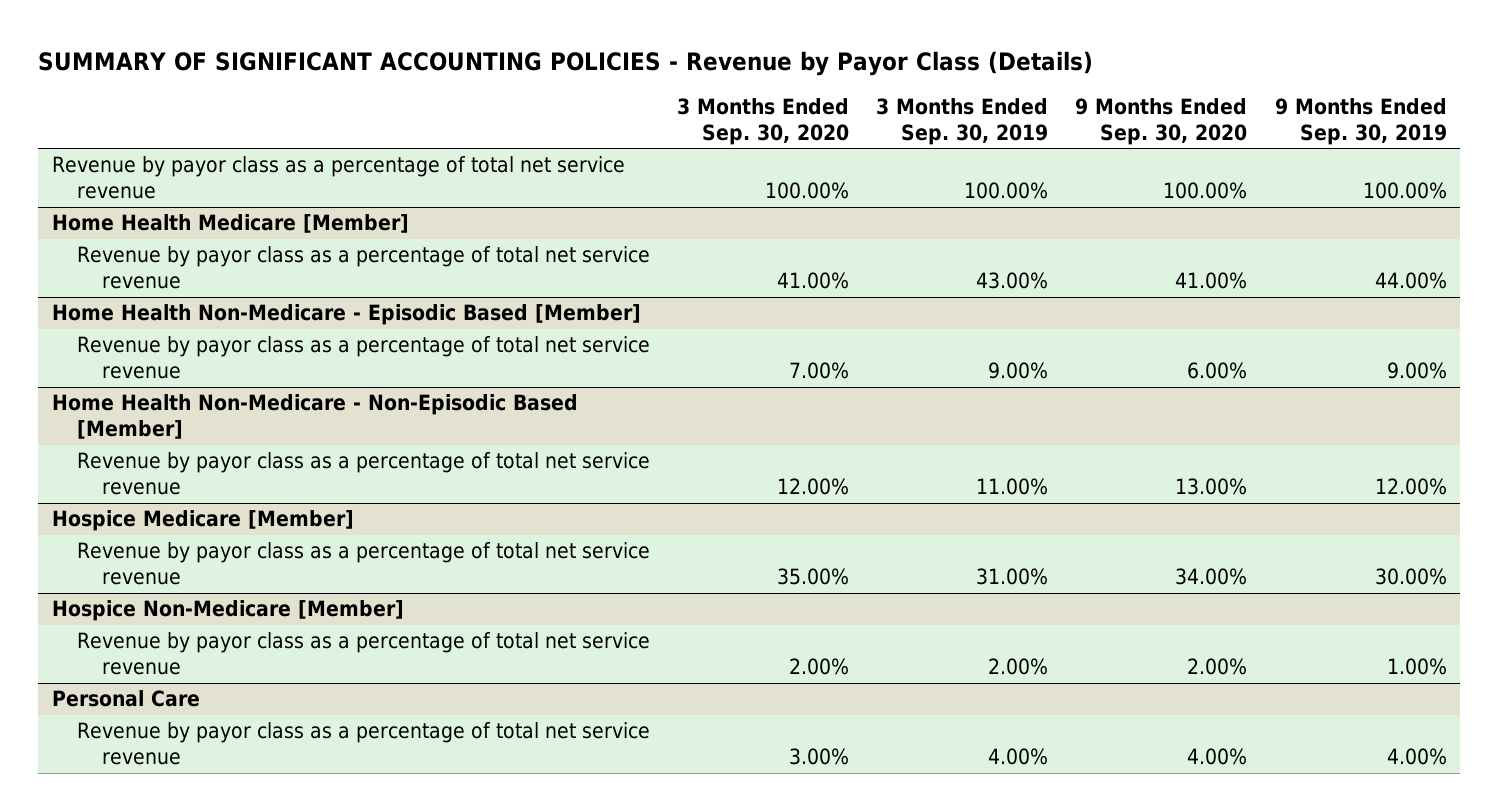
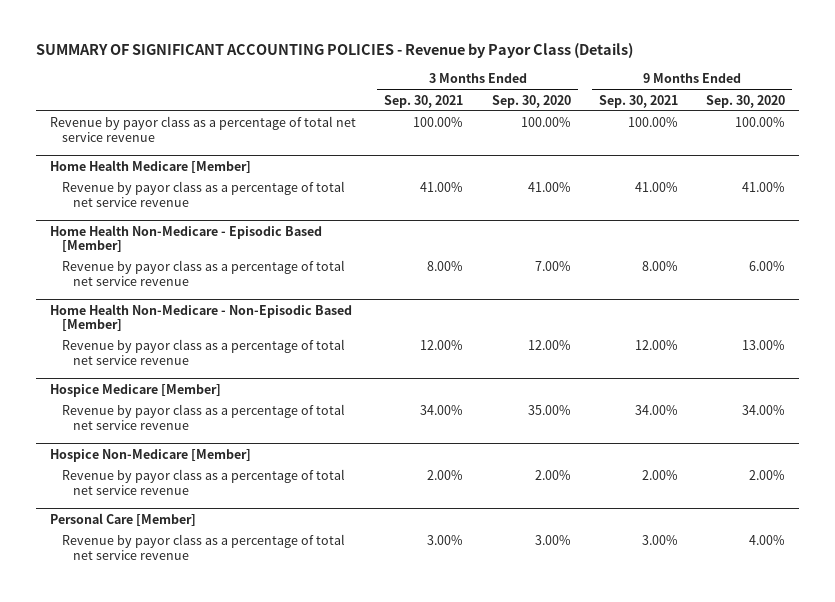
[876,98,1049,145] 3 Months Ended Sep. 30, 2019 -> none
[1274,98,1447,145] 9 Months Ended Sep. 30, 2019 -> none
none -> [384,94,464,108] Sep. 30, 2021
none -> [598,94,678,108] Sep. 30, 2021
[51,690,200,708] Personal Care -> [50,512,197,526] Personal Care [Member]

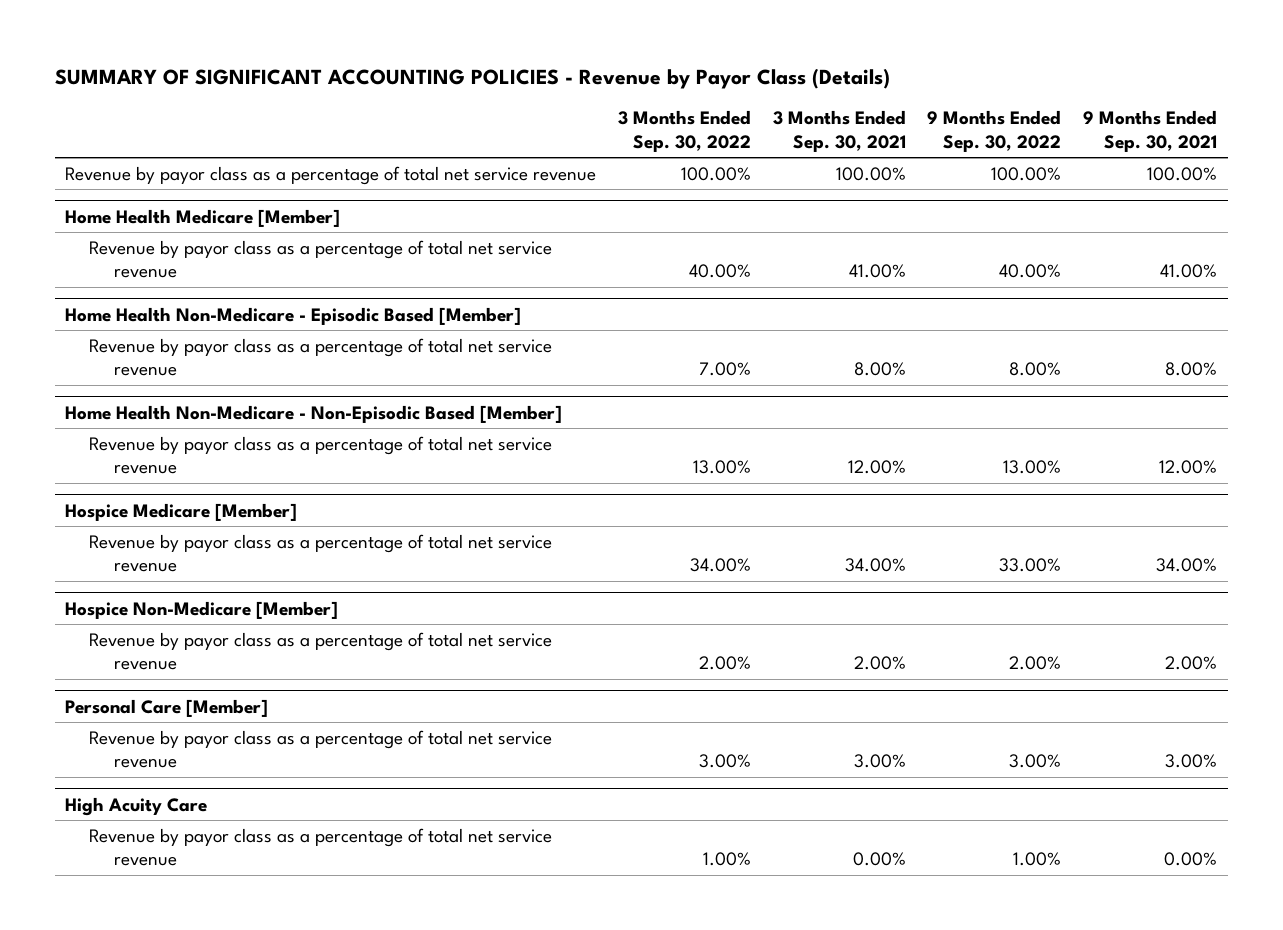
[491,94,571,108] Sep. 30, 2020 -> none
[706,94,786,108] Sep. 30, 2020 -> none
none -> [618,110,752,152] 3 Months Ended Sep. 30, 2022
none -> [927,110,1062,152] 9 Months Ended Sep. 30, 2022
none -> [65,796,208,816] High Acuity Care
none -> [89,827,553,867] Revenue by payor class as a percentage of total net service revenue

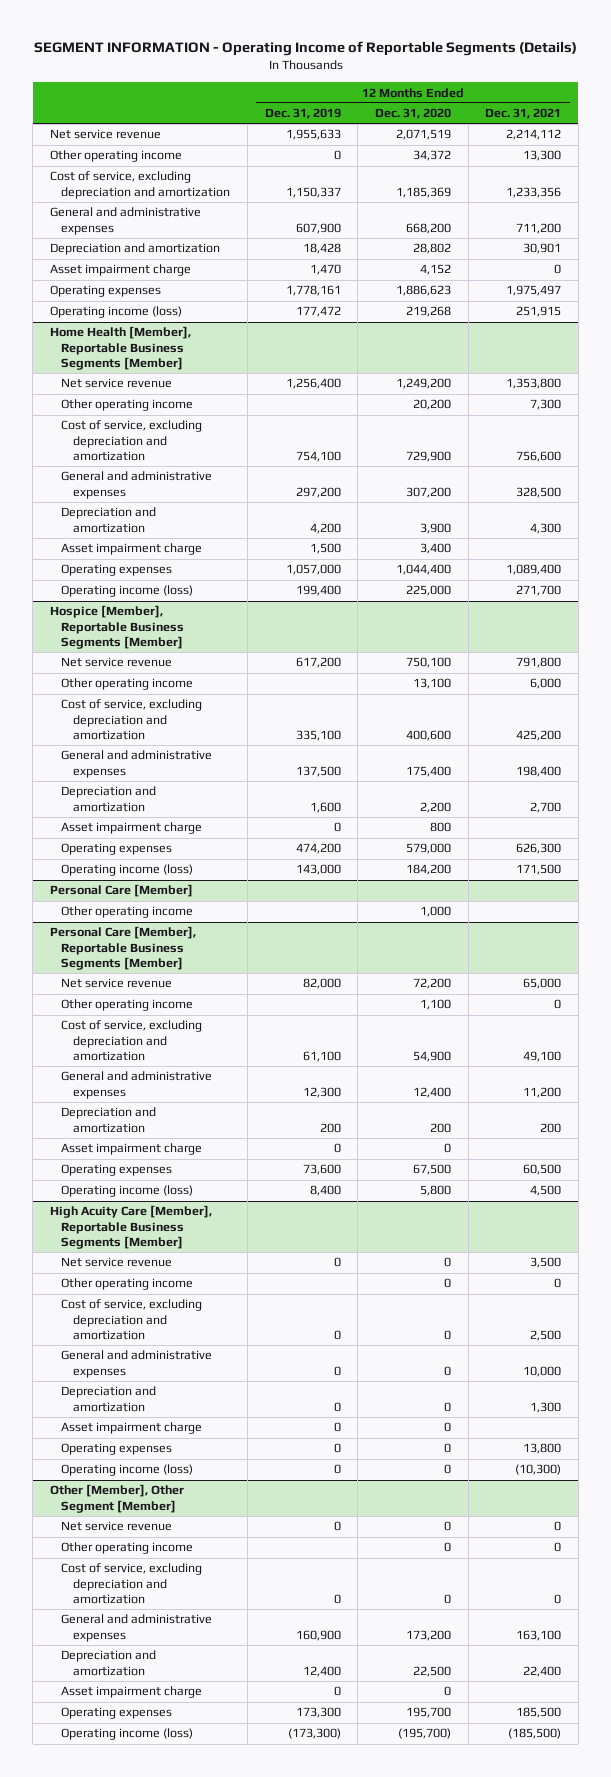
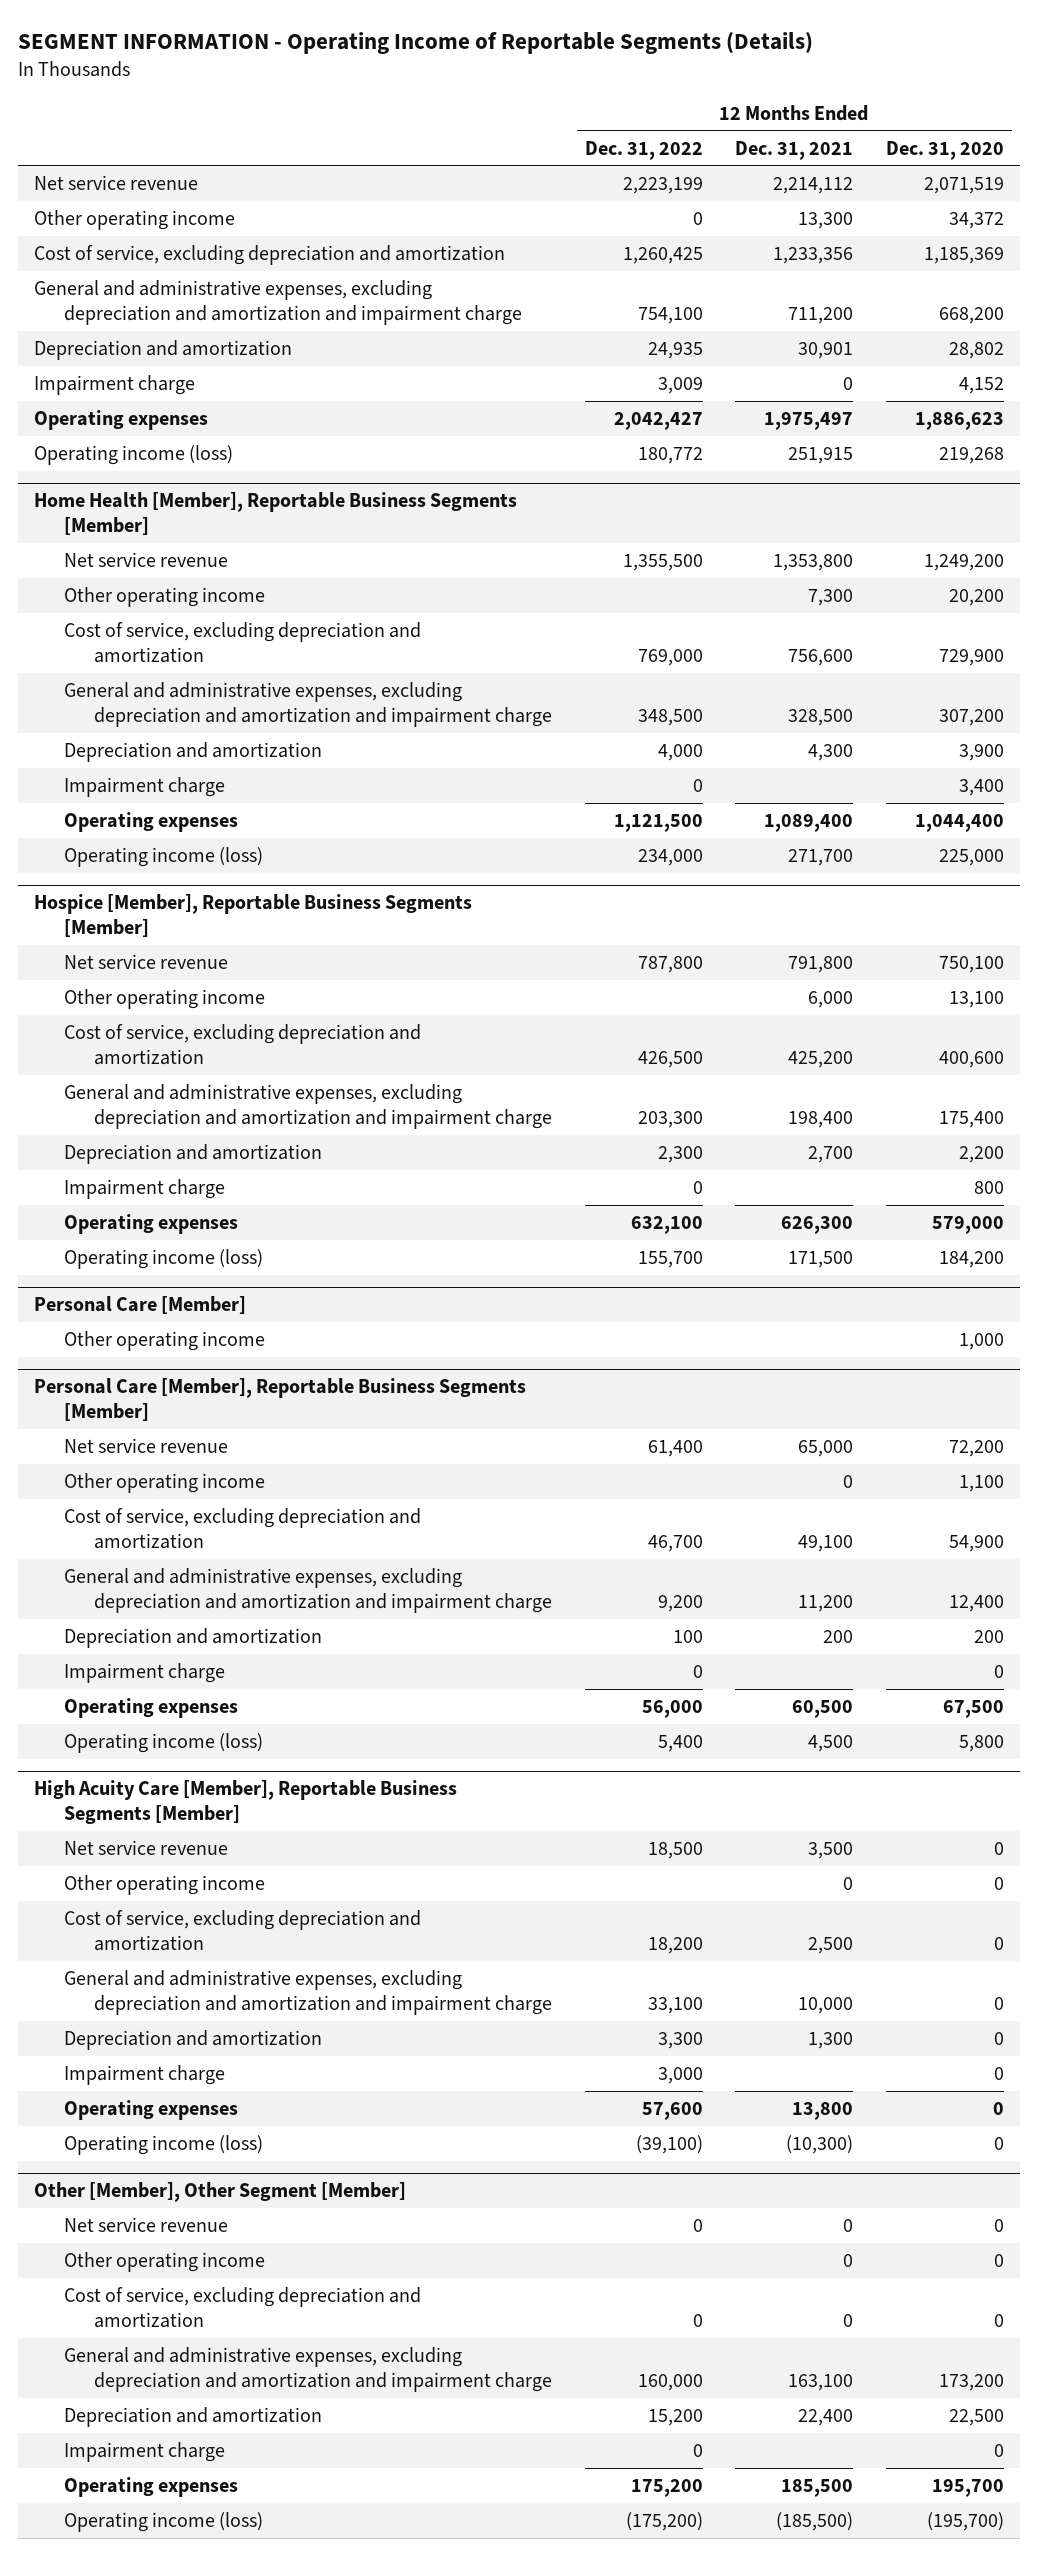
[264,108,341,120] Dec. 31, 2019 -> none
none -> [584,140,703,160] Dec. 31, 2022
[49,207,201,235] General and administrative expenses -> [34,279,523,325] General and administrative expenses, excluding depreciation and amortization and impairment charge
[49,264,191,277] Asset impairment charge -> [34,374,196,395] Impairment charge
[61,471,213,499] General and administrative expenses -> [64,681,553,727] General and administrative expenses, excluding depreciation and amortization and impairment charge
[61,543,203,556] Asset impairment charge -> [64,776,226,797] Impairment charge
[61,750,213,778] General and administrative expenses -> [64,1083,553,1129] General and administrative expenses, excluding depreciation and amortization and impairment charge
[61,822,203,835] Asset impairment charge -> [64,1178,226,1199] Impairment charge
[61,1071,213,1099] General and administrative expenses -> [64,1567,553,1613] General and administrative expenses, excluding depreciation and amortization and impairment charge
[61,1143,203,1156] Asset impairment charge -> [64,1662,226,1683] Impairment charge
[61,1350,213,1378] General and administrative expenses -> [64,1969,553,2015] General and administrative expenses, excluding depreciation and amortization and impairment charge
[61,1422,203,1435] Asset impairment charge -> [64,2064,226,2085] Impairment charge
[61,1614,213,1642] General and administrative expenses -> [64,2346,553,2392] General and administrative expenses, excluding depreciation and amortization and impairment charge
[61,1686,203,1699] Asset impairment charge -> [64,2441,226,2462] Impairment charge

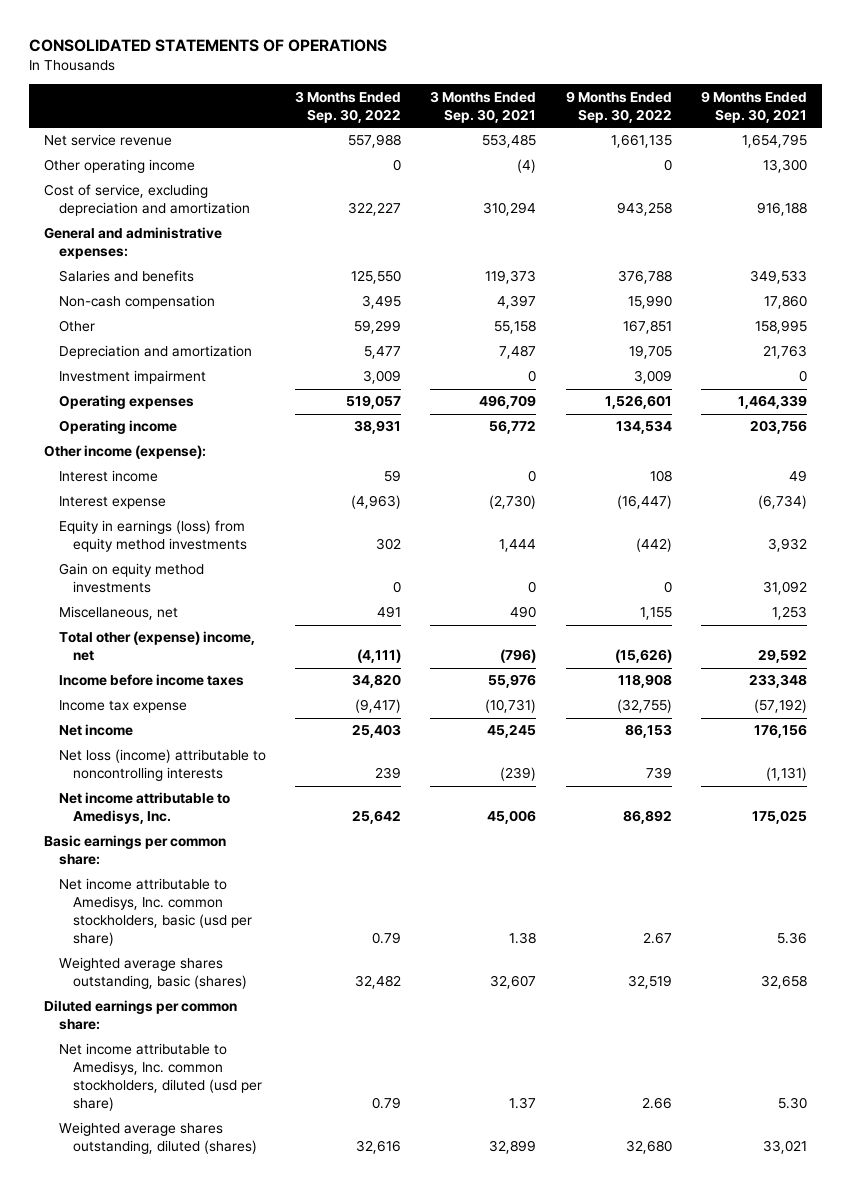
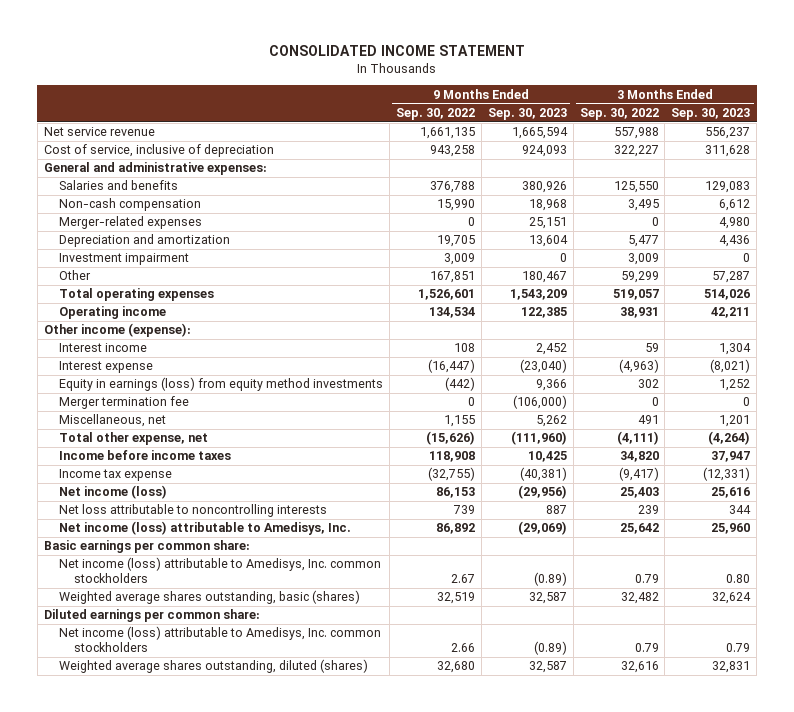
[29,39,388,53] CONSOLIDATED STATEMENTS OF OPERATIONS -> [269,45,526,57] CONSOLIDATED INCOME STATEMENT
[430,90,537,123] 3 Months Ended Sep. 30, 2021 -> none
[701,90,808,123] 9 Months Ended Sep. 30, 2021 -> none
none -> [487,107,567,120] Sep. 30, 2023
none -> [671,107,751,120] Sep. 30, 2023
[44,159,196,174] Other operating income -> none
[44,184,250,217] Cost of service, excluding depreciation and amortization -> [43,144,274,158] Cost of service, inclusive of depreciation
none -> [58,216,202,230] Merger-related expenses
[58,320,95,333] Other -> [58,270,91,281] Other
[58,395,194,410] Operating expenses -> [58,288,214,302] Total operating expenses
[58,563,204,594] Gain on equity method investments -> none
none -> [58,396,189,410] Merger termination fee
[58,631,255,662] Total other (expense) income, net -> [58,432,208,446] Total other expense, net
[58,724,133,737] Net income -> [58,485,167,500] Net income (loss)
[58,749,266,782] Net loss (income) attributable to noncontrolling interests -> [58,504,327,518] Net loss attributable to noncontrolling interests
[58,792,230,825] Net income attributable to Amedisys, Inc. -> [58,521,351,536] Net income (loss) attributable to Amedisys, Inc.
[58,878,253,947] Net income attributable to Amedisys, Inc. common stockholders, basic (usd per share) -> [58,557,381,584] Net income (loss) attributable to Amedisys, Inc. common stockholders
[58,1043,263,1112] Net income attributable to Amedisys, Inc. common stockholders, diluted (usd per share) -> [58,626,381,653] Net income (loss) attributable to Amedisys, Inc. common stockholders

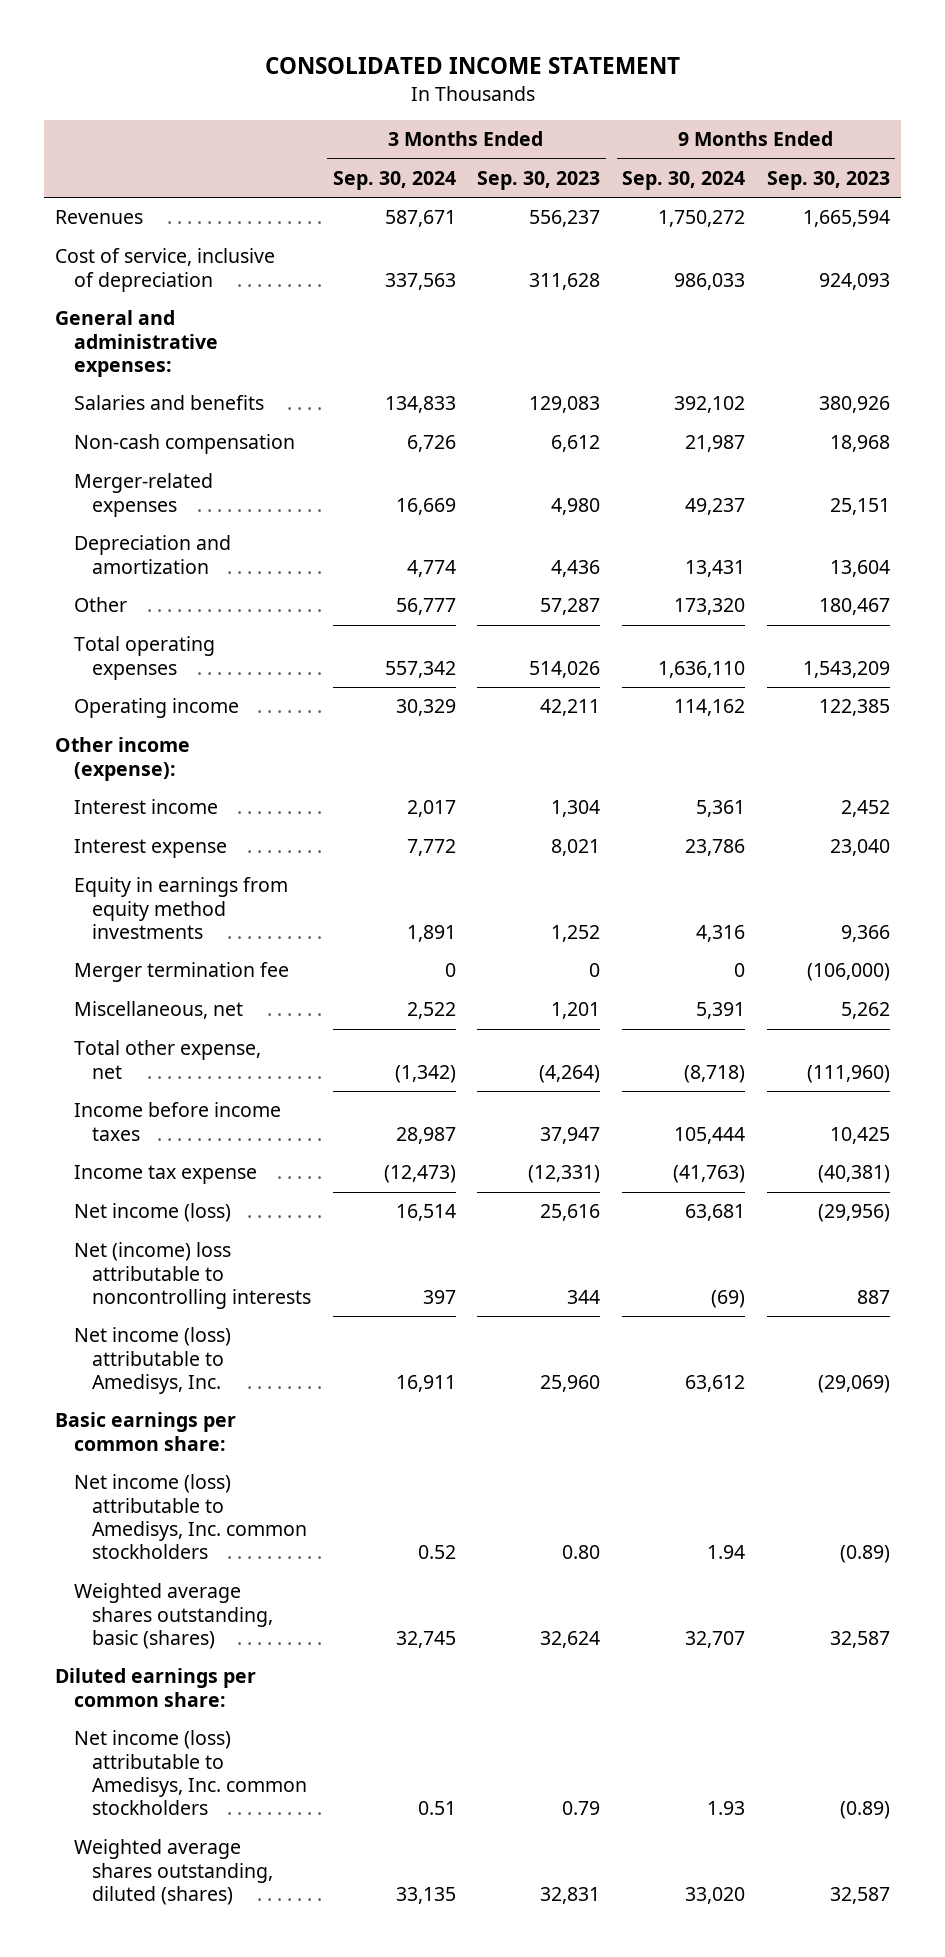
[395,107,475,120] Sep. 30, 2022 -> none
[579,107,659,120] Sep. 30, 2022 -> none
none -> [332,170,456,190] Sep. 30, 2024
none -> [622,170,746,190] Sep. 30, 2024
[43,127,155,137] Net service revenue -> [55,210,144,225] Revenues
[58,253,189,266] Investment impairment -> none
[519,359,567,374] (23,040) -> [829,839,890,857] 23,040
[710,359,751,374] (8,021) -> [551,839,601,857] 8,021
[58,377,383,392] Equity in earnings (loss) from equity method investments -> [73,877,288,940] Equity in earnings from equity method investments
[58,504,327,518] Net loss attributable to noncontrolling interests -> [73,1242,311,1310] Net (income) loss attributable to noncontrolling interests

